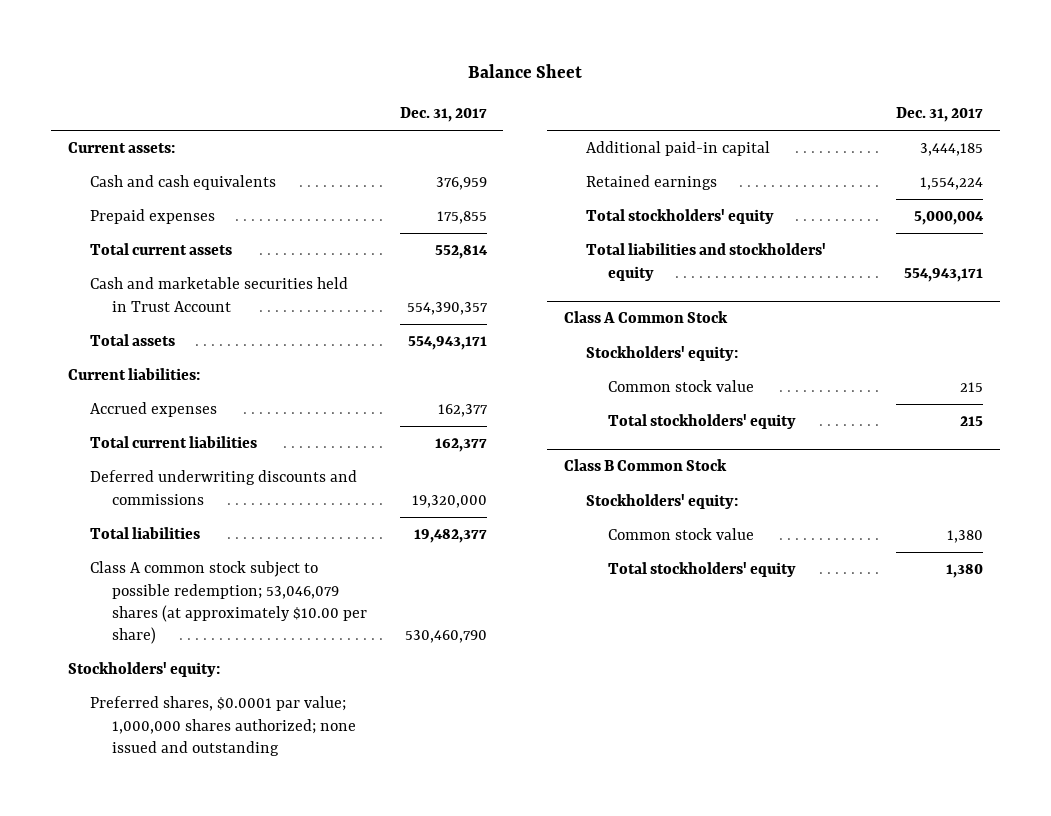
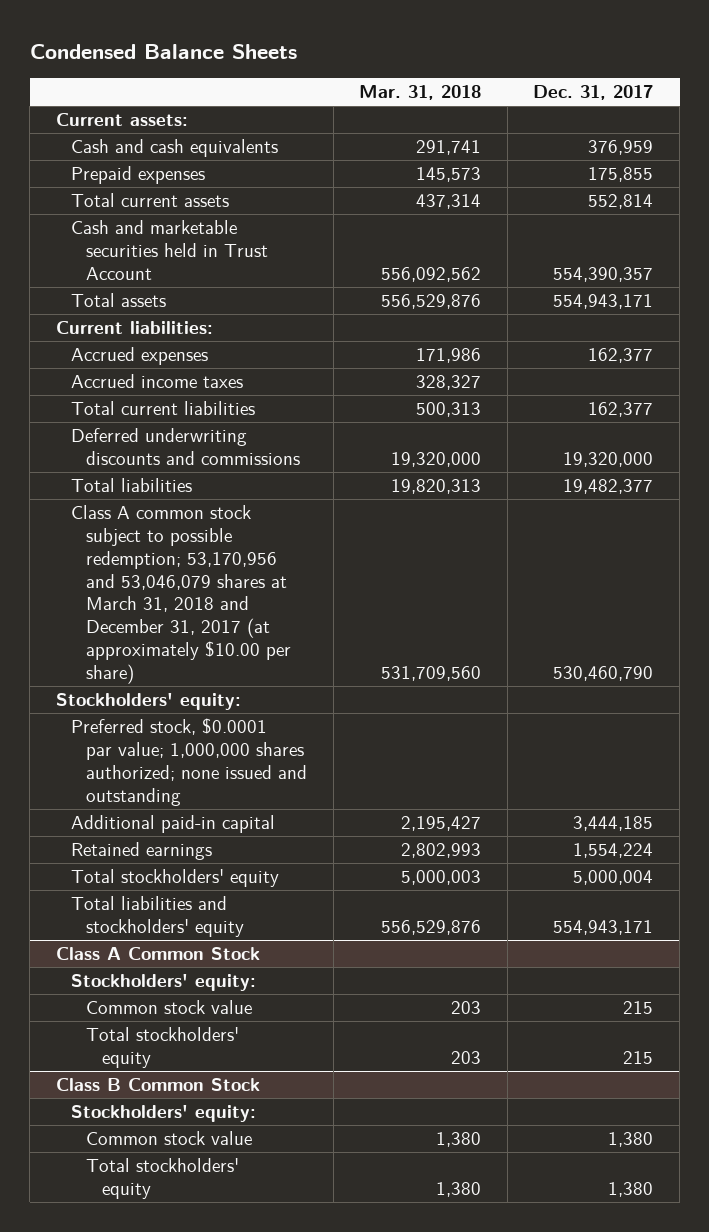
[468,64,583,79] Balance Sheet -> [29,43,297,59] Condensed Balance Sheets
none -> [359,84,482,100] Mar. 31, 2018
none -> [71,374,244,389] Accrued income taxes
[89,561,367,645] Class A common stock subject to possible redemption; 53,046,079 shares (at approximately $10.00 per share) -> [71,505,292,684] Class A common stock subject to possible redemption; 53,170,956 and 53,046,079 shares at March 31, 2018 and December 31, 2017 (at approximately $10.00 per share)
[89,696,356,756] Preferred shares, $0.0001 par value; 1,000,000 shares authorized; none issued and outstanding -> [71,718,308,806] Preferred stock, $0.0001 par value; 1,000,000 shares authorized; none issued and outstanding

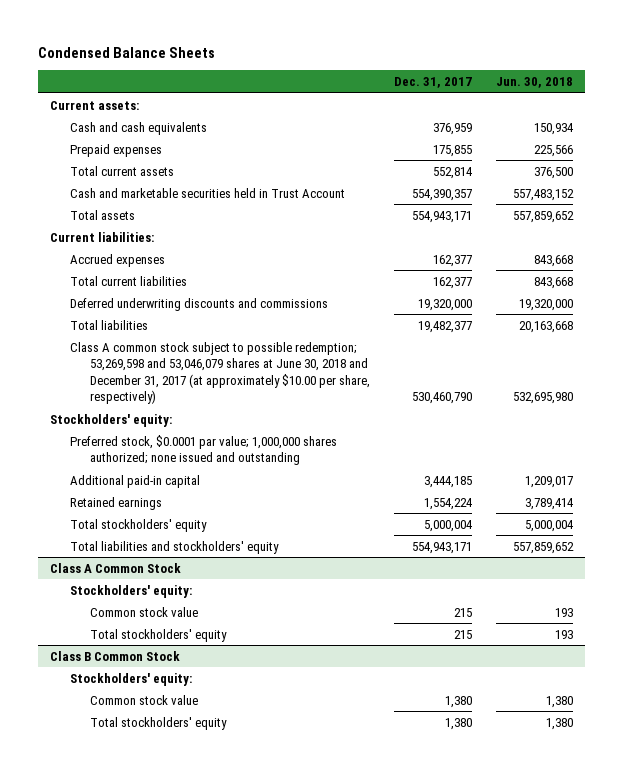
[359,84,482,100] Mar. 31, 2018 -> none
none -> [495,77,573,89] Jun. 30, 2018
[71,374,244,389] Accrued income taxes -> none
[71,505,292,684] Class A common stock subject to possible redemption; 53,170,956 and 53,046,079 shares at March 31, 2018 and December 31, 2017 (at approximately $10.00 per share) -> [69,341,371,405] Class A common stock subject to possible redemption; 53,269,598 and 53,046,079 shares at June 30, 2018 and December 31, 2017 (at approximately $10.00 per share, respectively)

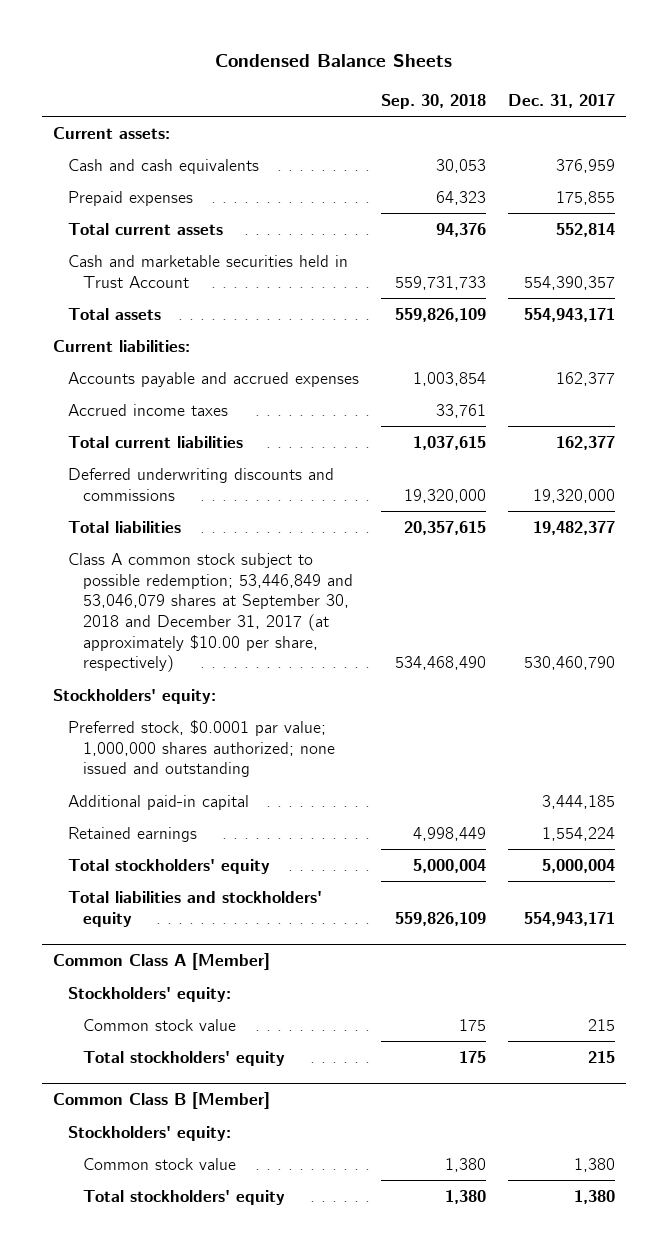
[495,77,573,89] Jun. 30, 2018 -> none
none -> [380,93,486,109] Sep. 30, 2018
[69,253,165,267] Accrued expenses -> [68,371,360,387] Accounts payable and accrued expenses
none -> [68,403,229,416] Accrued income taxes
[69,341,371,405] Class A common stock subject to possible redemption; 53,269,598 and 53,046,079 shares at June 30, 2018 and December 31, 2017 (at approximately $10.00 per share, respectively) -> [68,552,354,673] Class A common stock subject to possible redemption; 53,446,849 and 53,046,079 shares at September 30, 2018 and December 31, 2017 (at approximately $10.00 per share, respectively)
[49,562,181,573] Class A Common Stock -> [52,953,270,971] Common Class A [Member]
[49,650,180,661] Class B Common Stock -> [52,1092,270,1110] Common Class B [Member]

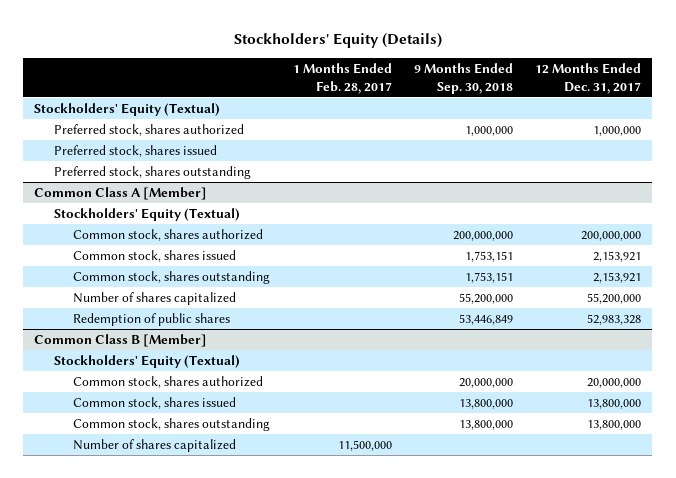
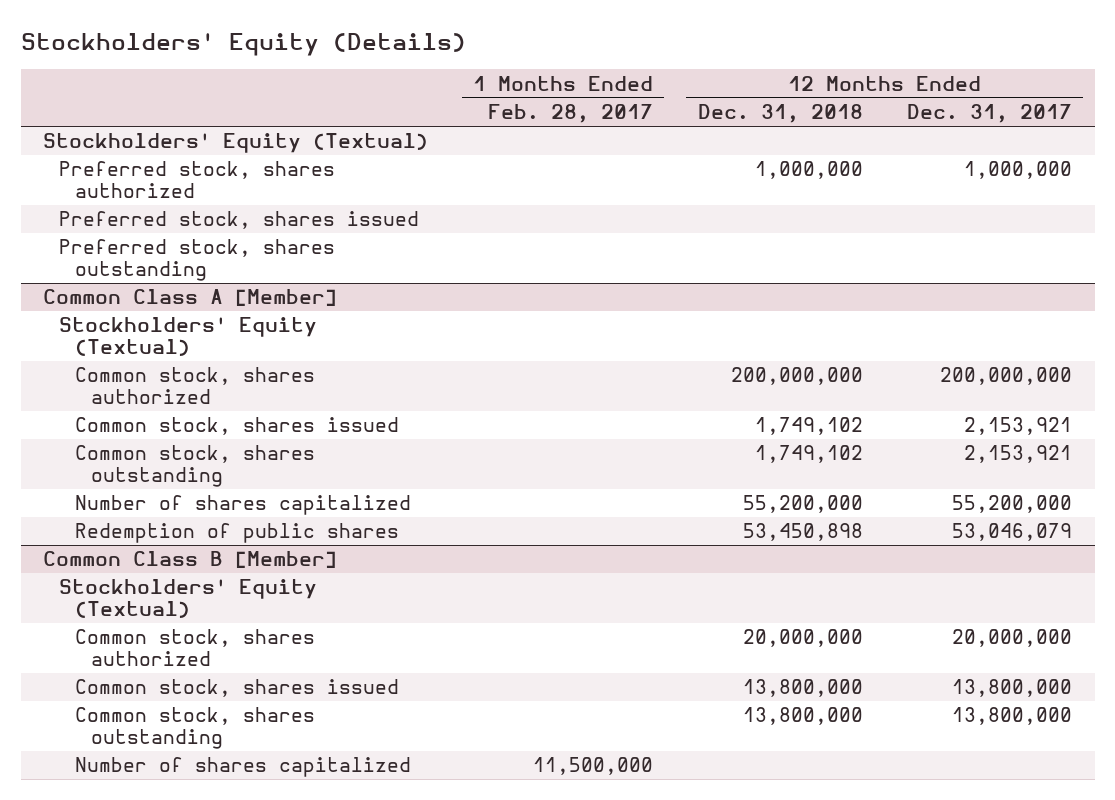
[413,63,513,94] 9 Months Ended Sep. 30, 2018 -> none
none -> [697,104,863,124] Dec. 31, 2018
[587,314,642,326] 52,983,328 -> [952,523,1073,542] 53,046,079

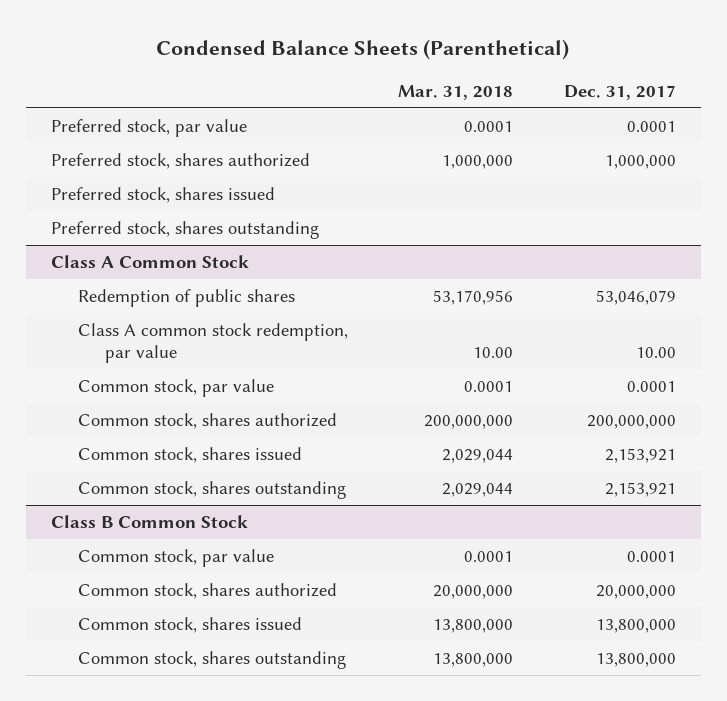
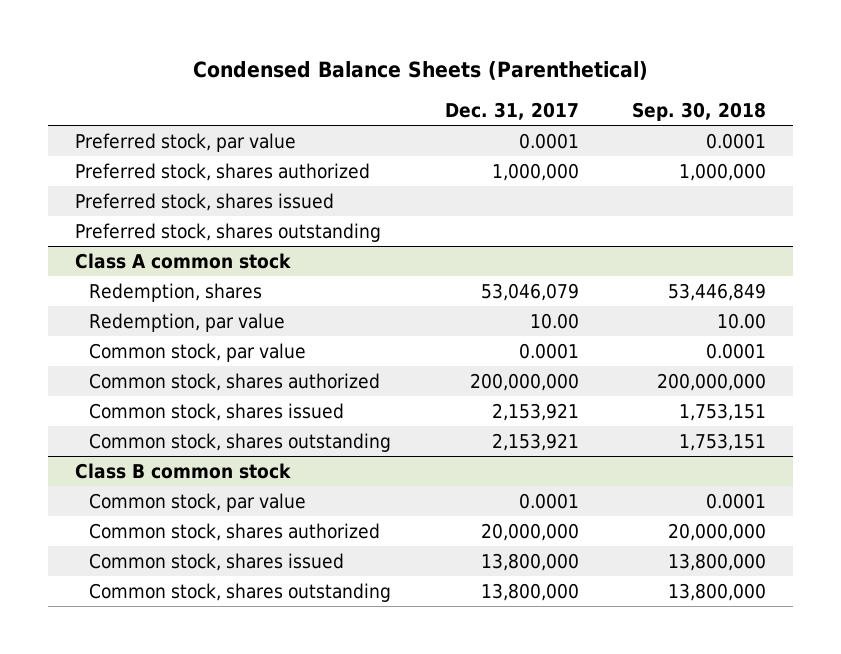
[398,84,514,100] Mar. 31, 2018 -> none
none -> [632,101,767,121] Sep. 30, 2018
[78,323,349,363] Class A common stock redemption, par value -> none
[51,255,250,269] Class A Common Stock -> [75,252,292,269] Class A common stock
[78,289,296,308] Redemption of public shares -> [89,282,263,302] Redemption, shares
none -> [89,312,286,332] Redemption, par value
[51,515,249,529] Class B Common Stock -> [75,462,292,479] Class B common stock

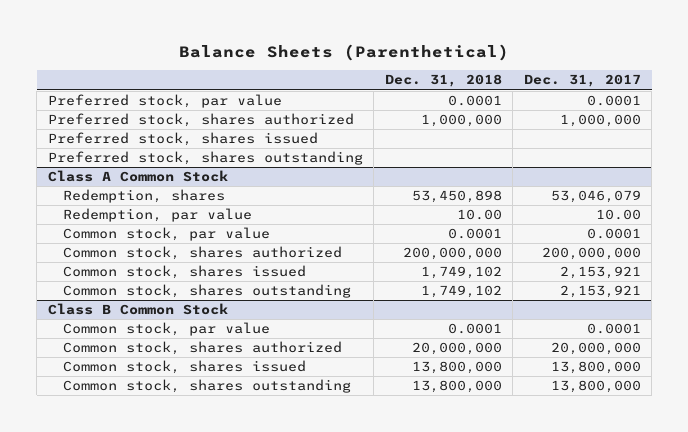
[192,60,648,80] Condensed Balance Sheets (Parenthetical) -> [179,43,510,61] Balance Sheets (Parenthetical)
[632,101,767,121] Sep. 30, 2018 -> none
none -> [384,74,502,88] Dec. 31, 2018
[75,252,292,269] Class A common stock -> [47,170,228,183] Class A Common Stock
[75,462,292,479] Class B common stock -> [47,303,228,316] Class B Common Stock

